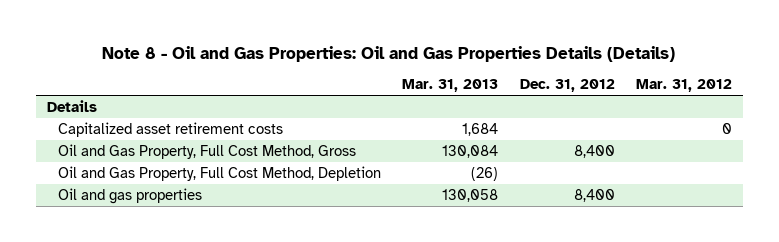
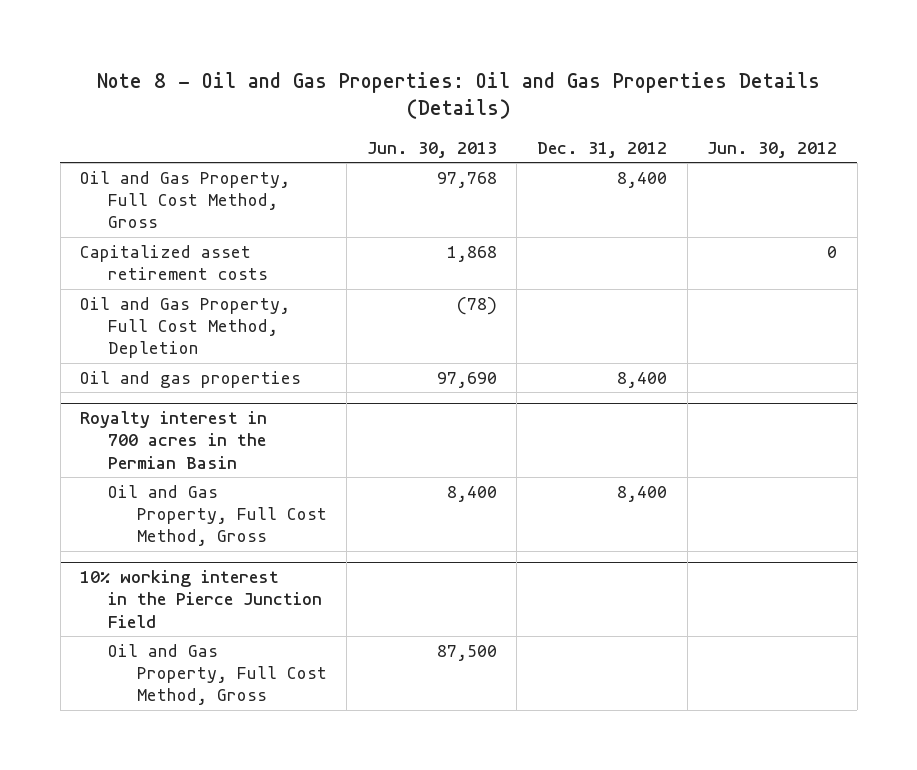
[402,79,499,93] Mar. 31, 2013 -> none
[636,79,733,93] Mar. 31, 2012 -> none
none -> [366,141,497,158] Jun. 30, 2013
none -> [707,141,838,158] Jun. 30, 2012
[46,100,97,113] Details -> none
[57,122,283,138] Capitalized asset retirement costs -> [80,244,269,281] Capitalized asset retirement costs
none -> [80,410,268,469] Royalty interest in 700 acres in the Permian Basin
none -> [108,484,327,547] Oil and Gas Property, Full Cost Method, Gross
none -> [80,569,323,628] 10% working interest in the Pierce Junction Field
none -> [108,643,327,706] Oil and Gas Property, Full Cost Method, Gross

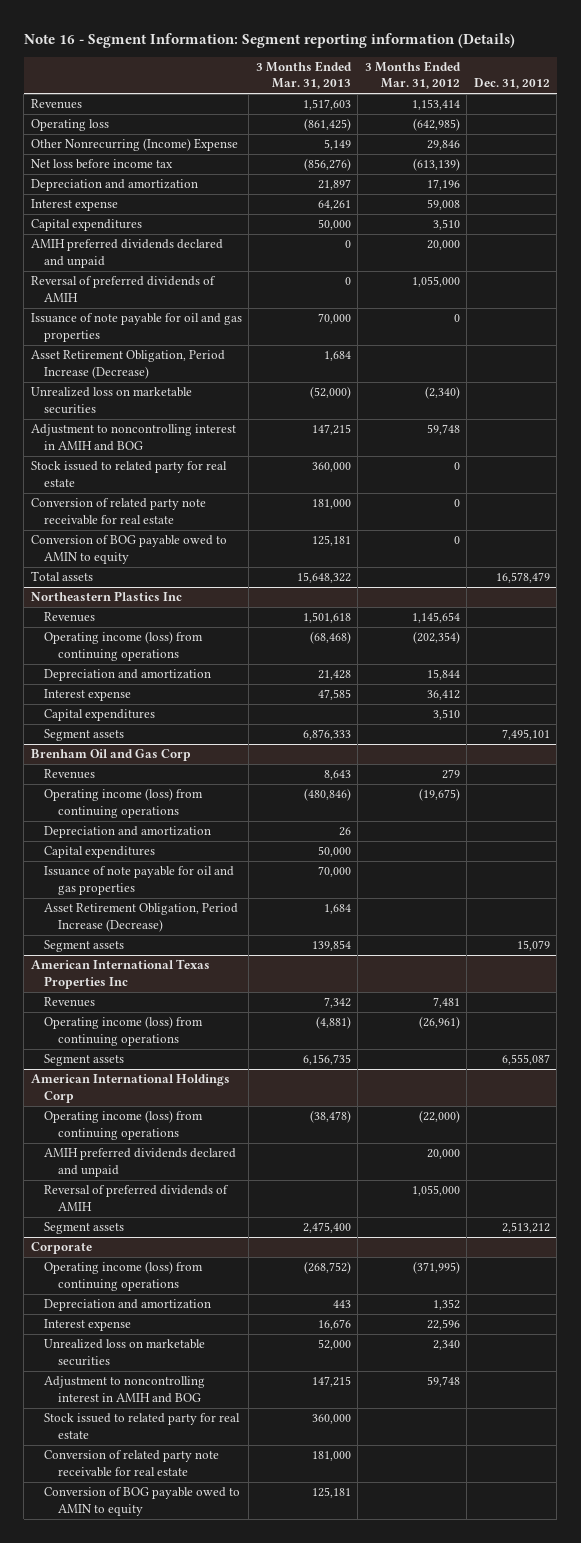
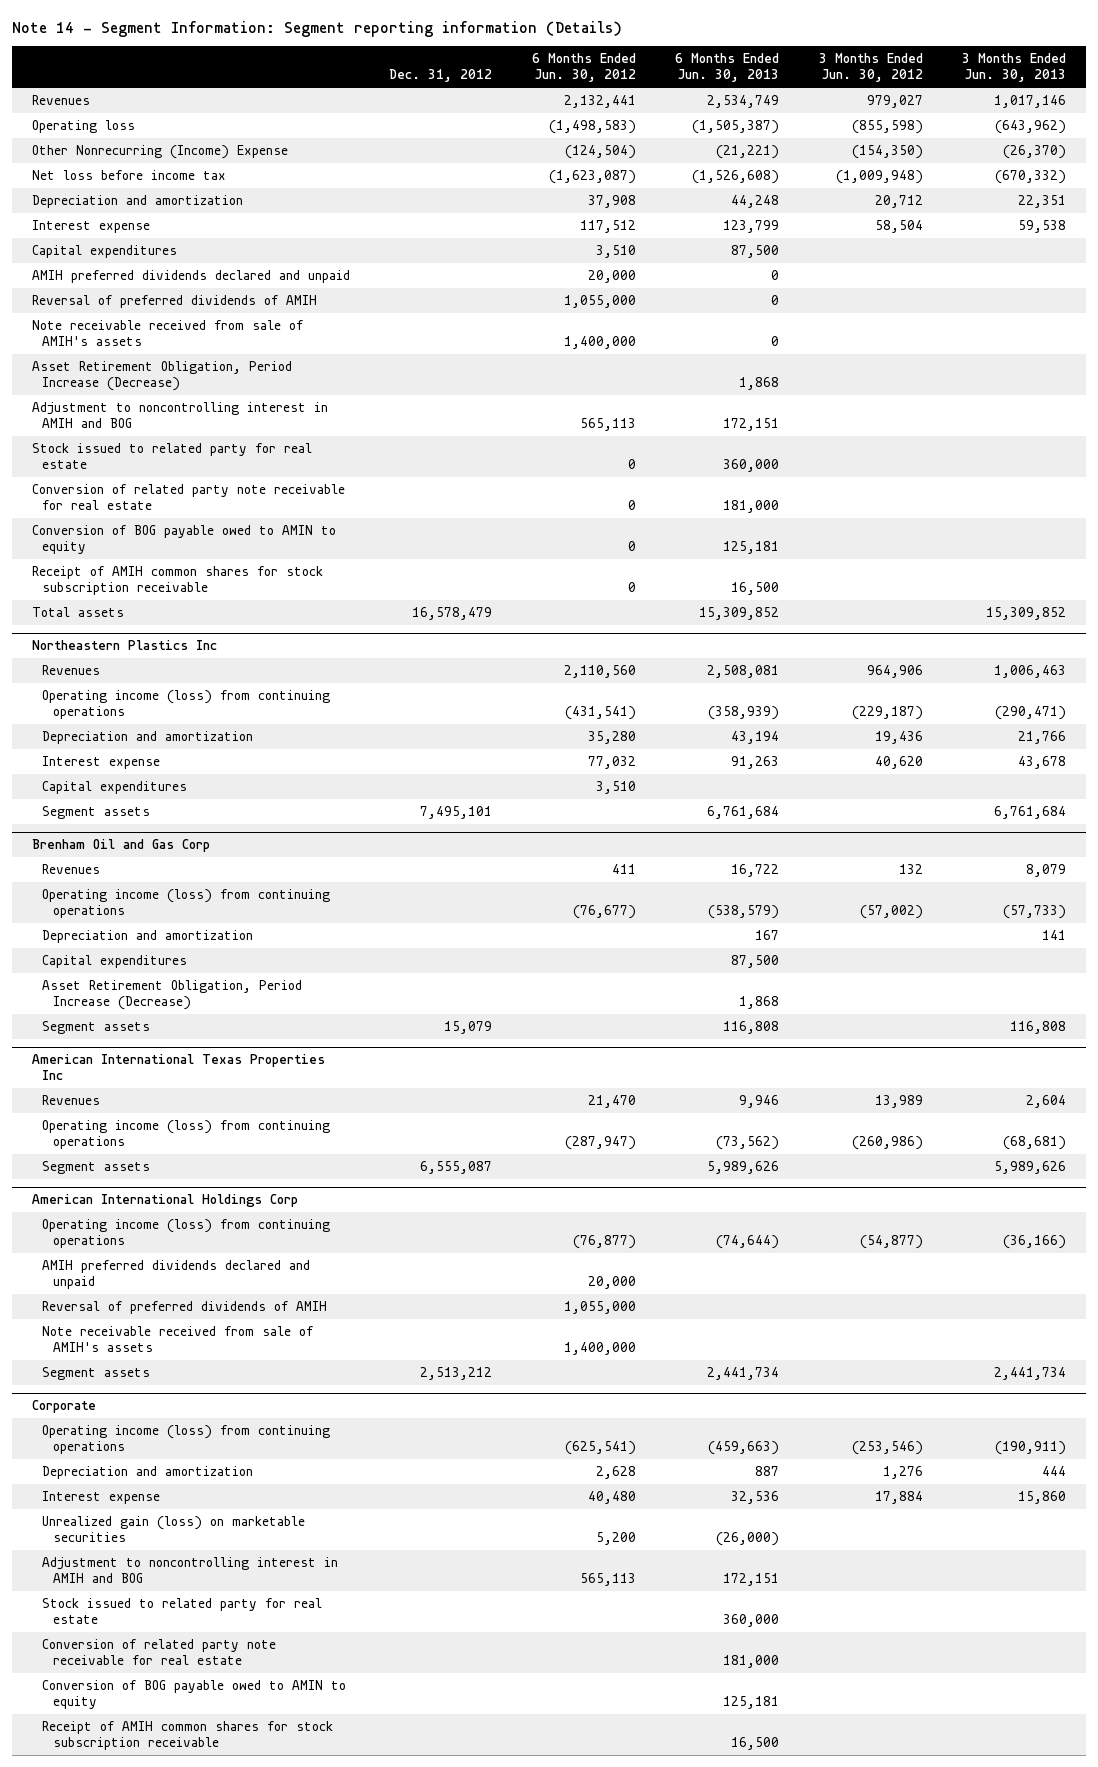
[23,32,515,48] Note 16 - Segment Information: Segment reporting information (Details) -> [12,20,623,37] Note 14 - Segment Information: Segment reporting information (Details)
[255,61,352,90] 3 Months Ended Mar. 31, 2013 -> none
[364,61,461,90] 3 Months Ended Mar. 31, 2012 -> none
none -> [531,53,636,83] 6 Months Ended Jun. 30, 2012
none -> [675,53,780,83] 6 Months Ended Jun. 30, 2013
none -> [818,53,923,83] 3 Months Ended Jun. 30, 2012
none -> [962,53,1067,83] 3 Months Ended Jun. 30, 2013
[30,313,242,342] Issuance of note payable for oil and gas properties -> none
none -> [31,319,303,347] Note receivable received from sale of AMIH's assets
[30,387,192,414] Unrealized loss on marketable securities -> none
none -> [31,565,323,596] Receipt of AMIH common shares for stock subscription receivable
[44,866,235,895] Issuance of note payable for oil and gas properties -> none
none -> [42,1325,314,1353] Note receivable received from sale of AMIH's assets
[44,1339,206,1366] Unrealized loss on marketable securities -> [42,1515,306,1543] Unrealized gain (loss) on marketable securities
none -> [42,1720,334,1751] Receipt of AMIH common shares for stock subscription receivable

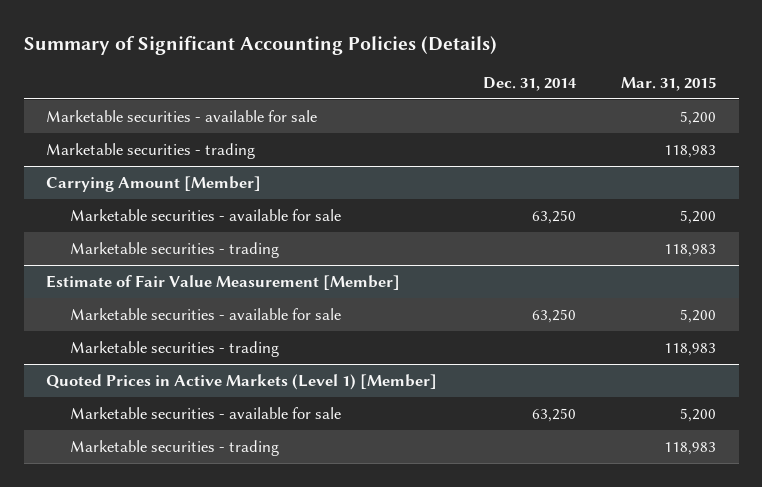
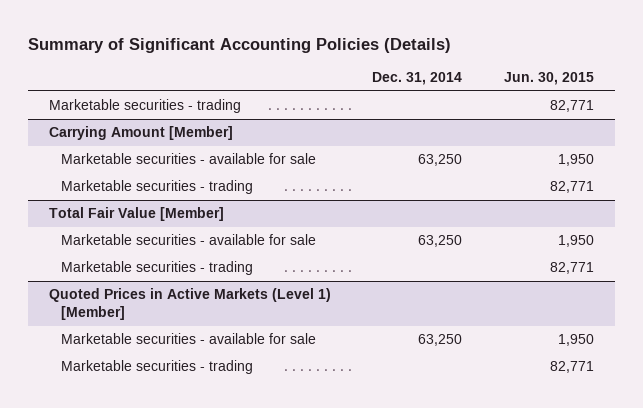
[621,77,717,92] Mar. 31, 2015 -> none
none -> [503,72,594,86] Jun. 30, 2015
[46,109,318,122] Marketable securities - available for sale -> none
[46,274,401,290] Estimate of Fair Value Measurement [Member] -> [48,207,224,222] Total Fair Value [Member]

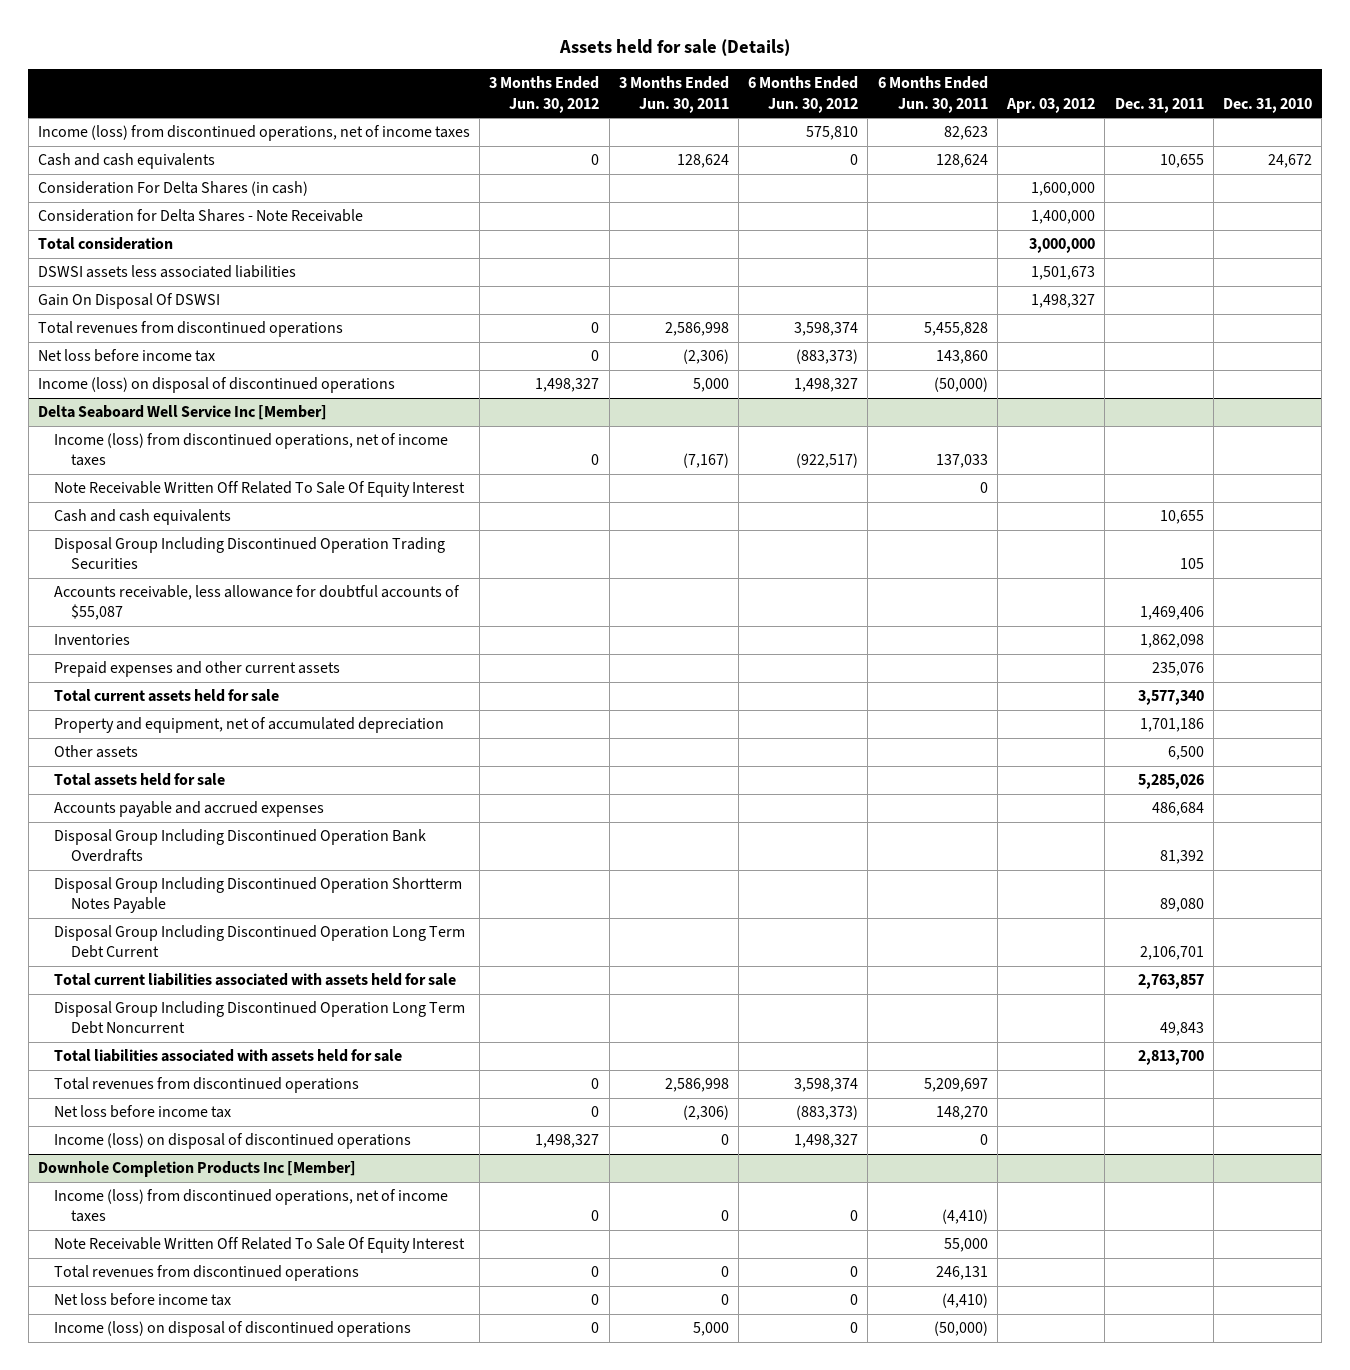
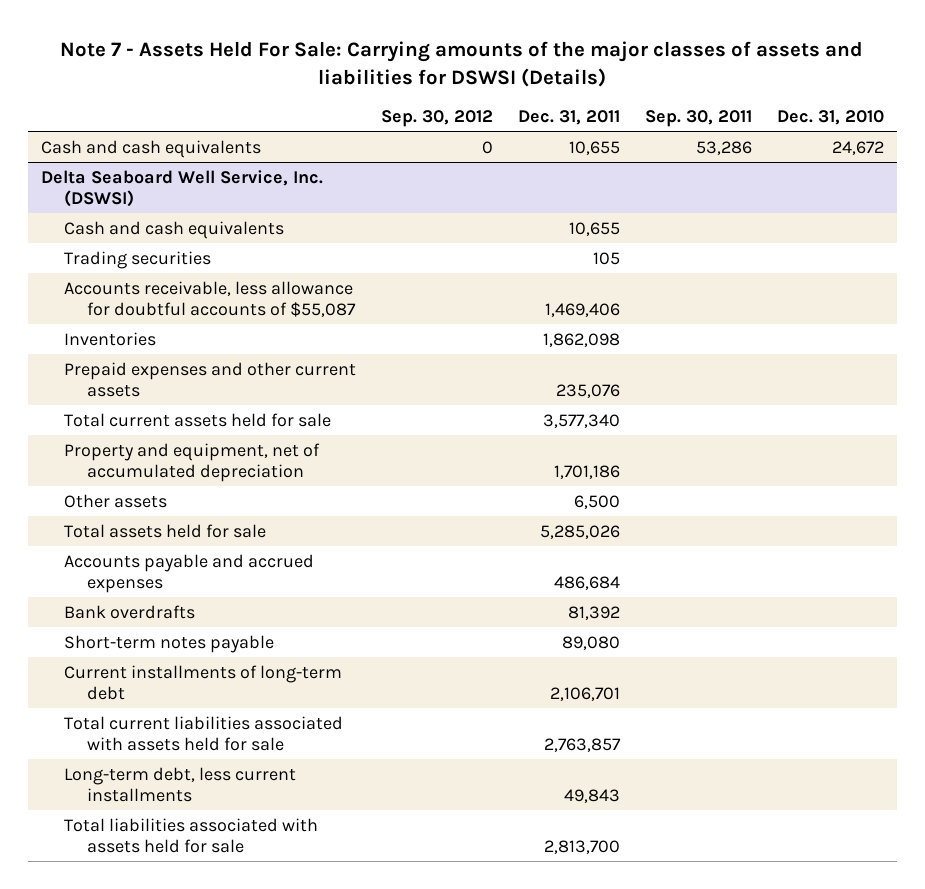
[558,39,790,57] Assets held for sale (Details) -> [60,40,864,87] Note 7 - Assets Held For Sale: Carrying amounts of the major classes of assets and liabilities for DSWSI (Details)
[489,76,600,113] 3 Months Ended Jun. 30, 2012 -> none
[618,76,729,113] 3 Months Ended Jun. 30, 2011 -> none
[748,76,859,113] 6 Months Ended Jun. 30, 2012 -> none
[877,76,988,113] 6 Months Ended Jun. 30, 2011 -> none
[1006,97,1096,113] Apr. 03, 2012 -> none
none -> [381,110,494,128] Sep. 30, 2012
none -> [645,110,753,128] Sep. 30, 2011
[37,125,470,142] Income (loss) from discontinued operations, net of income taxes -> none
[37,181,308,197] Consideration For Delta Shares (in cash) -> none
[37,209,363,223] Consideration for Delta Shares - Note Receivable -> none
[37,237,173,251] Total consideration -> none
[37,265,296,279] DSWSI assets less associated liabilities -> none
[37,293,220,310] Gain On Disposal Of DSWSI -> none
[37,321,343,338] Total revenues from discontinued operations -> none
[37,349,215,363] Net loss before income tax -> none
[37,377,395,394] Income (loss) on disposal of discontinued operations -> none
[54,433,449,467] Income (loss) from discontinued operations, net of income taxes -> none
[54,481,466,498] Note Receivable Written Off Related To Sale Of Equity Interest -> none
[37,405,327,421] Delta Seaboard Well Service Inc [Member] -> [40,169,323,207] Delta Seaboard Well Service, Inc. (DSWSI)
[54,537,446,570] Disposal Group Including Discontinued Operation Trading Securities -> [63,250,211,269] Trading securities
[54,829,427,863] Disposal Group Including Discontinued Operation Bank Overdrafts -> [63,604,195,619] Bank overdrafts
[54,877,463,914] Disposal Group Including Discontinued Operation Shortterm Notes Payable -> [63,634,274,653] Short-term notes payable
[54,925,466,959] Disposal Group Including Discontinued Operation Long Term Debt Current -> [63,664,342,700] Current installments of long-term debt
[54,1001,466,1035] Disposal Group Including Discontinued Operation Long Term Debt Noncurrent -> [63,766,296,802] Long-term debt, less current installments
[54,1077,360,1094] Total revenues from discontinued operations -> none
[54,1105,232,1119] Net loss before income tax -> none
[54,1133,412,1150] Income (loss) on disposal of discontinued operations -> none
[37,1161,356,1178] Downhole Completion Products Inc [Member] -> none
[54,1189,449,1223] Income (loss) from discontinued operations, net of income taxes -> none
[54,1237,466,1254] Note Receivable Written Off Related To Sale Of Equity Interest -> none
[54,1265,360,1282] Total revenues from discontinued operations -> none
[54,1293,232,1307] Net loss before income tax -> none
[54,1321,412,1338] Income (loss) on disposal of discontinued operations -> none

